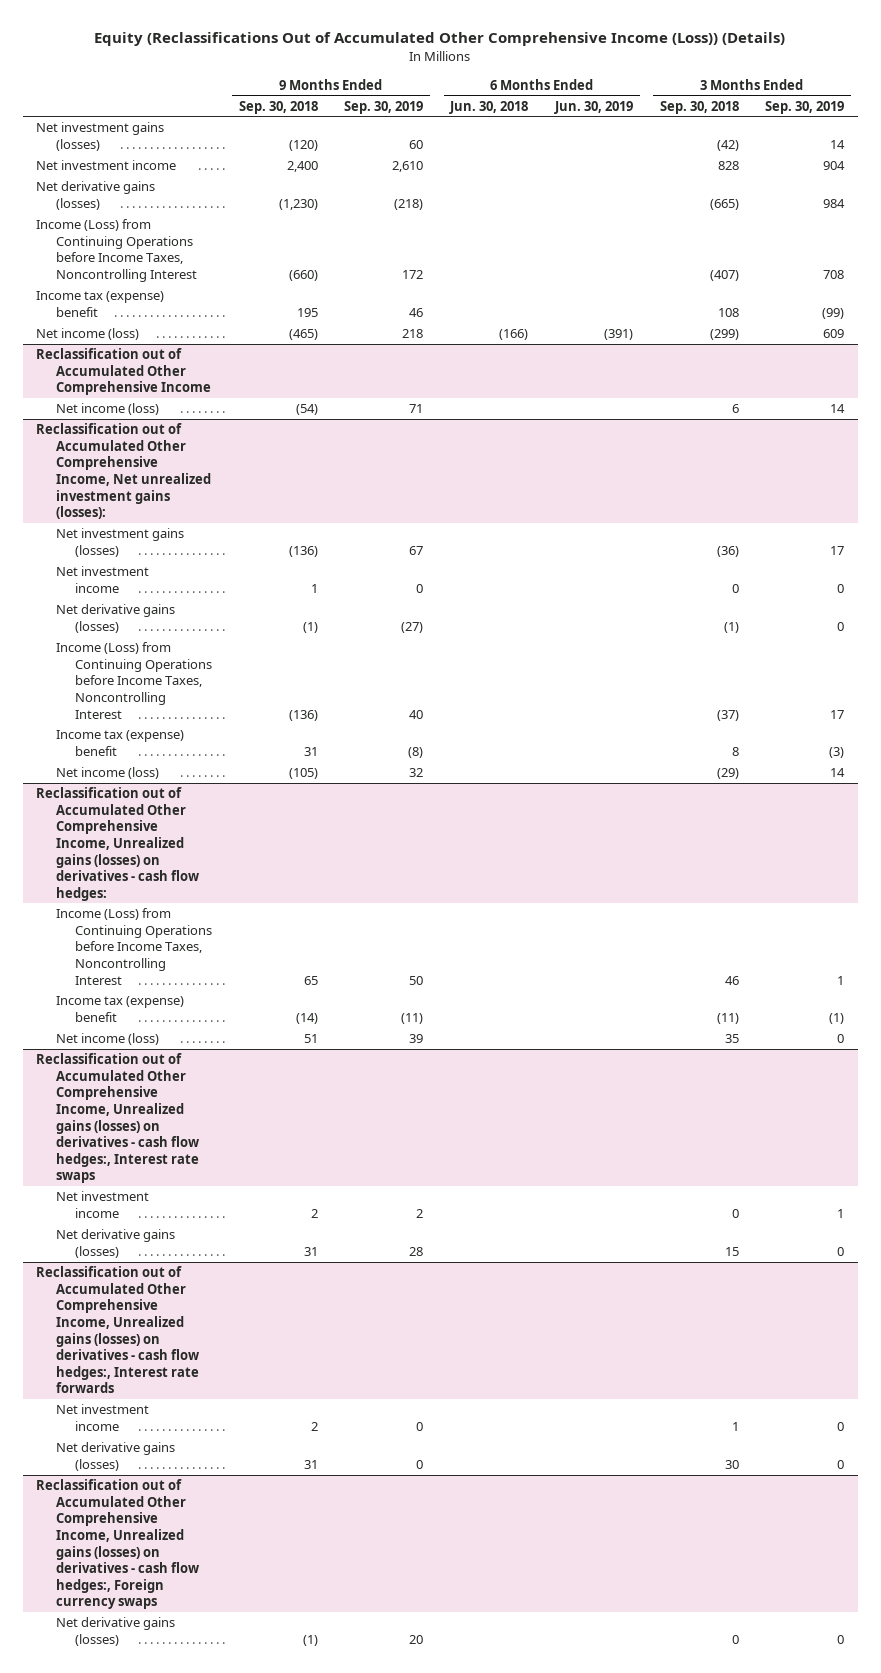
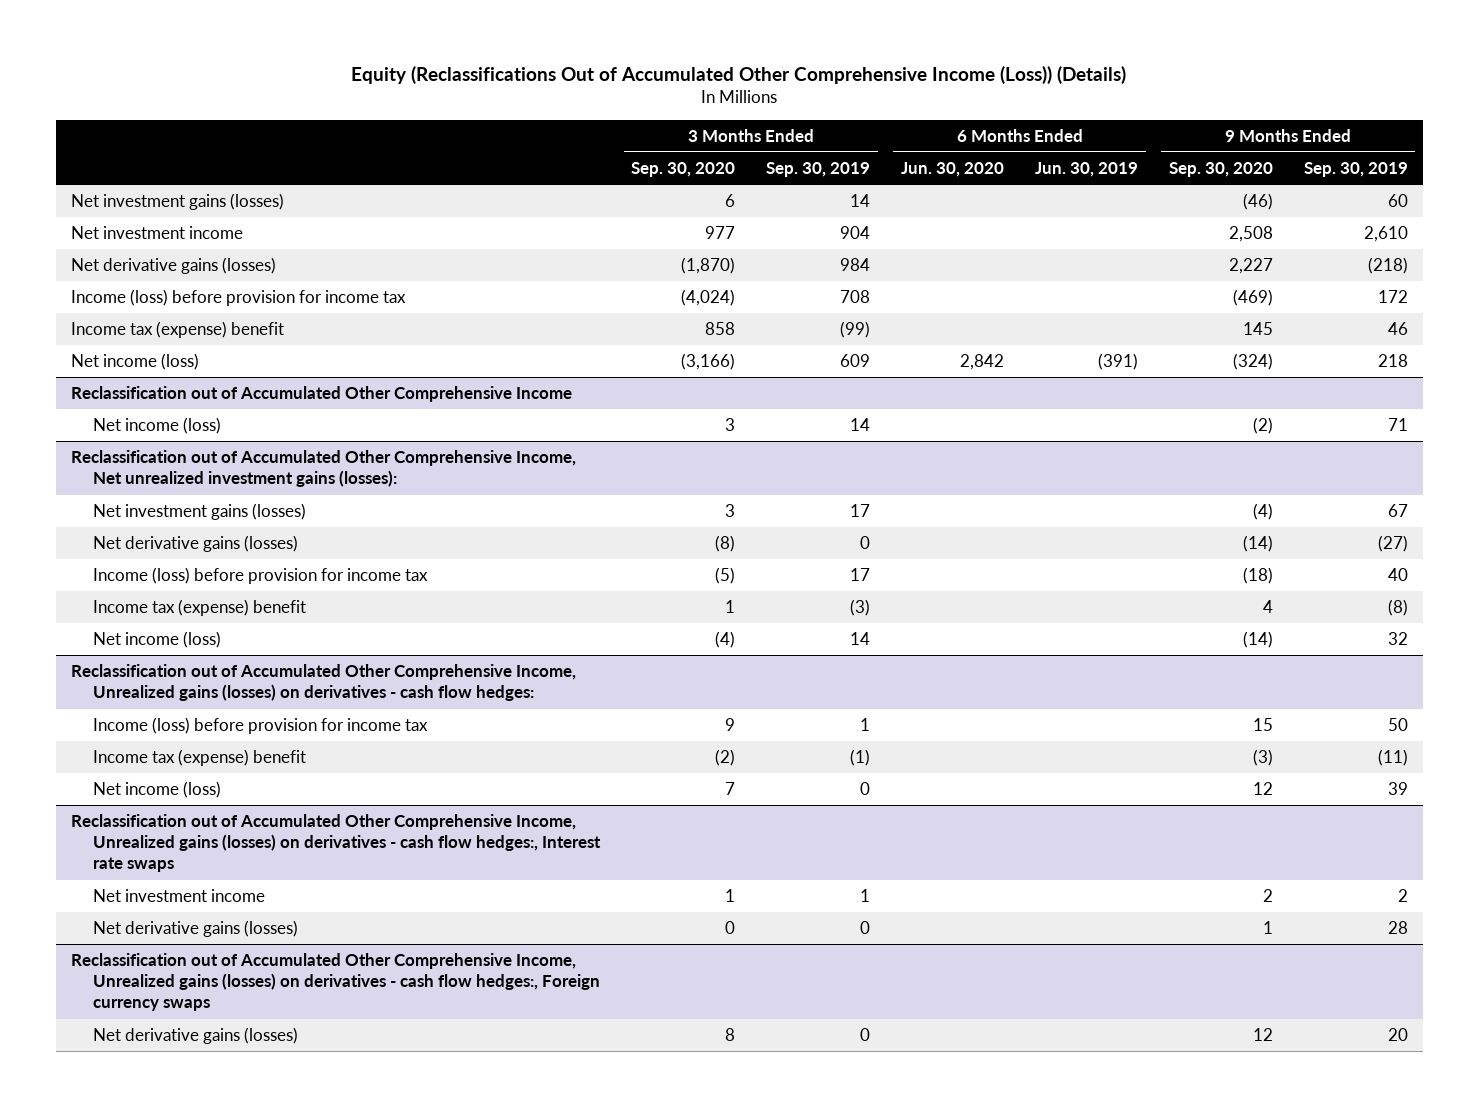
[238,100,318,114] Sep. 30, 2018 -> none
[449,100,529,114] Jun. 30, 2018 -> none
[659,100,739,114] Sep. 30, 2018 -> none
none -> [631,162,736,178] Sep. 30, 2020
none -> [901,162,1005,178] Jun. 30, 2020
none -> [1168,162,1273,178] Sep. 30, 2020
[36,219,197,282] Income (Loss) from Continuing Operations before Income Taxes, Noncontrolling Interest -> [71,289,407,307] Income (loss) before provision for income tax
[55,566,149,593] Net investment income -> none
[55,642,212,719] Income (Loss) from Continuing Operations before Income Taxes, Noncontrolling Interest -> [93,567,429,585] Income (loss) before provision for income tax
[55,908,212,985] Income (Loss) from Continuing Operations before Income Taxes, Noncontrolling Interest -> [93,717,429,735] Income (loss) before provision for income tax
[36,1266,199,1394] Reclassification out of Accumulated Other Comprehensive Income, Unrealized gains (losses) on derivatives - cash flow hedges:, Interest rate forwards -> none
[55,1404,149,1431] Net investment income -> none
[55,1442,175,1471] Net derivative gains (losses) -> none

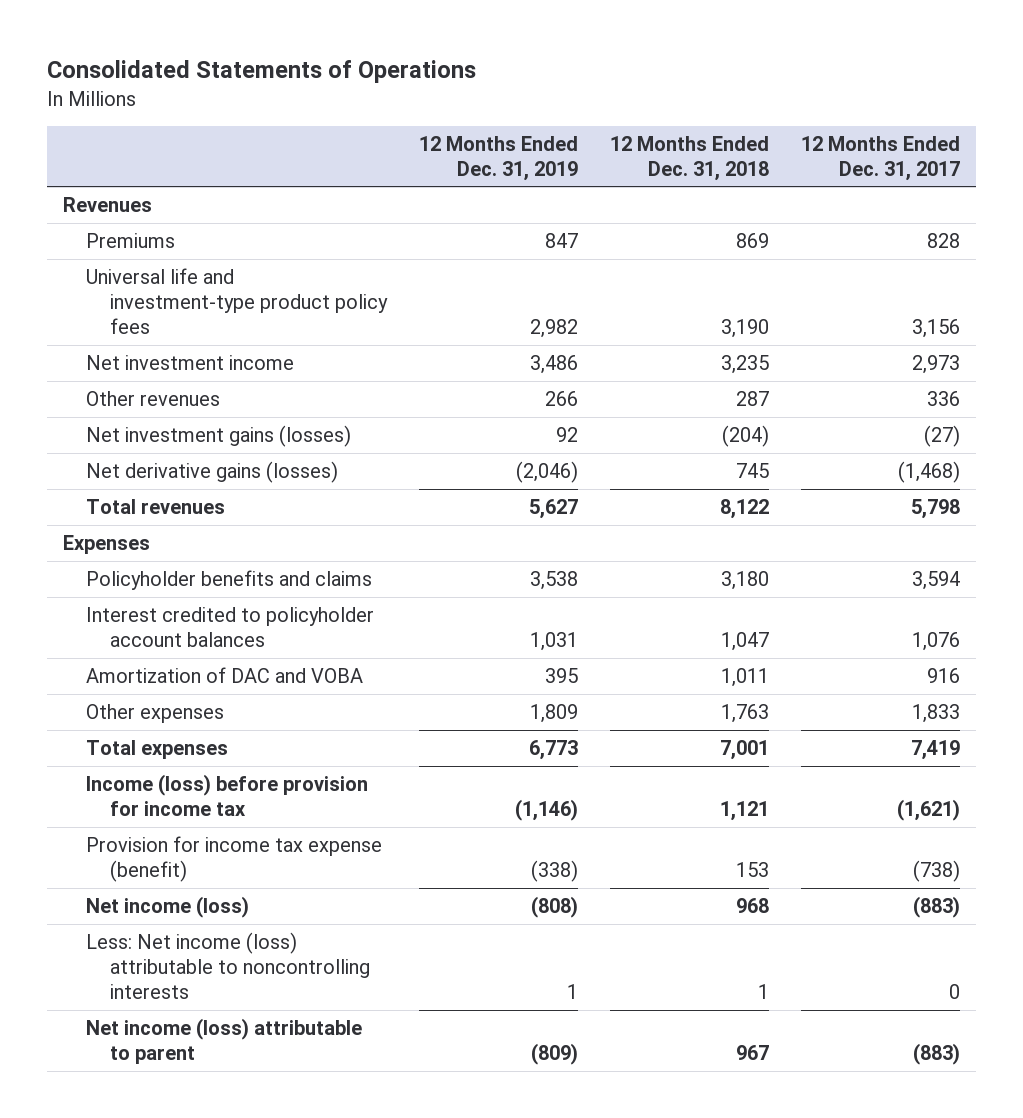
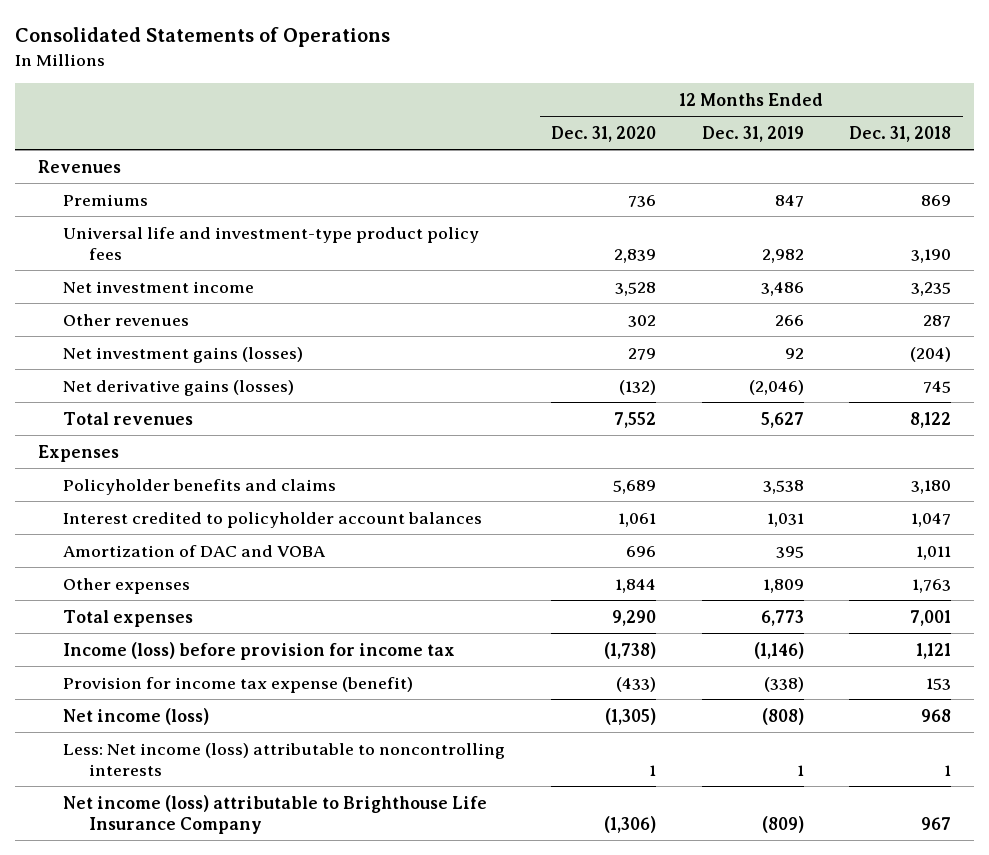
[800,135,960,181] 12 Months Ended Dec. 31, 2017 -> none
none -> [551,125,657,142] Dec. 31, 2020
[86,1017,363,1065] Net income (loss) attributable to parent -> [63,794,488,834] Net income (loss) attributable to Brighthouse Life Insurance Company

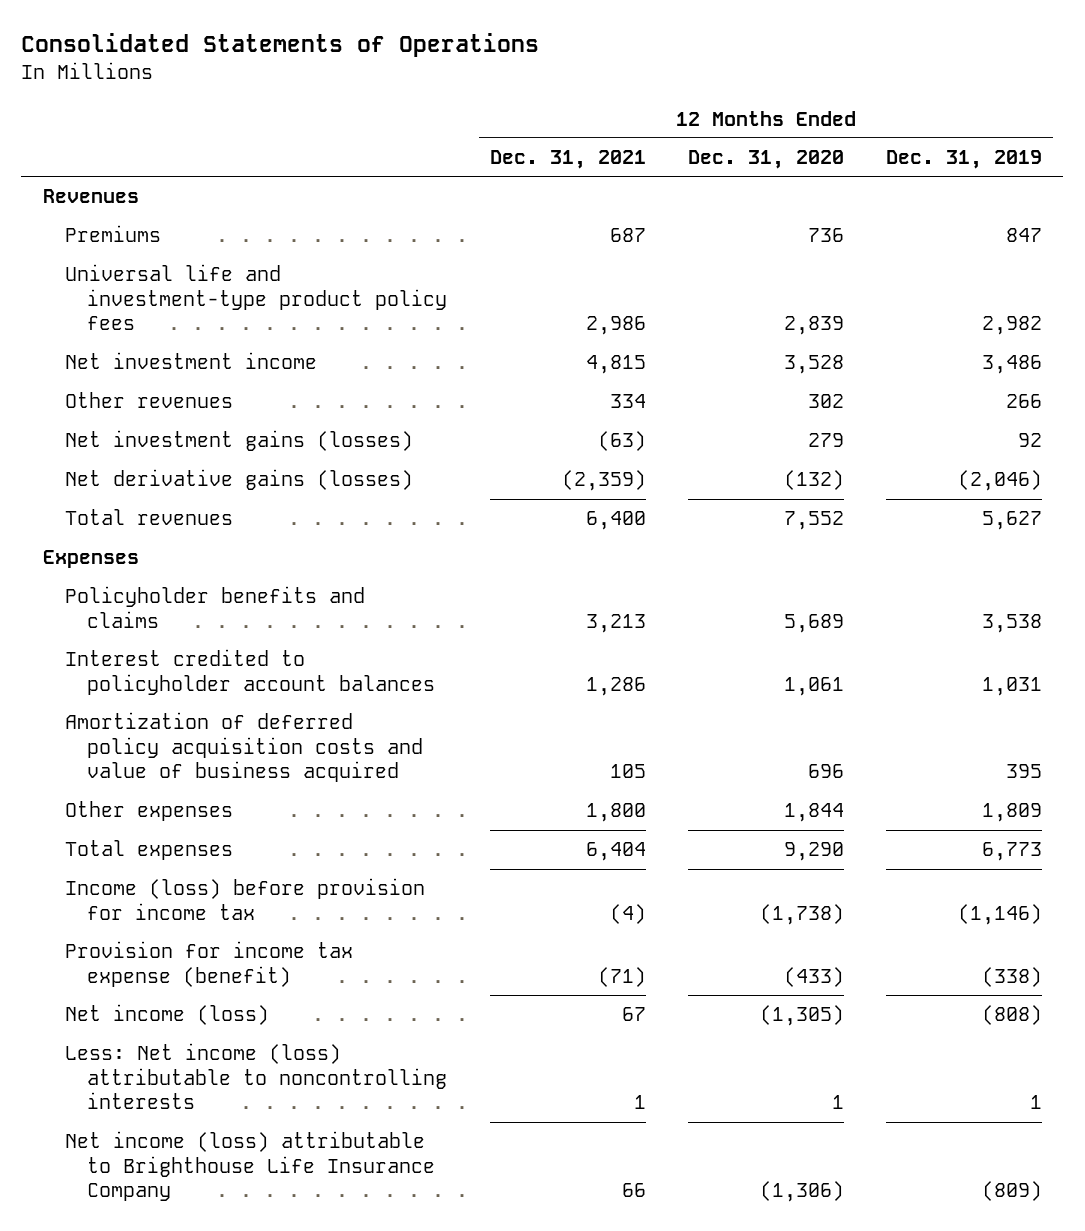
[849,125,952,142] Dec. 31, 2018 -> none
none -> [489,150,646,170] Dec. 31, 2021
[63,544,327,557] Amortization of DAC and VOBA -> [64,712,424,783] Amortization of deferred policy acquisition costs and value of business acquired

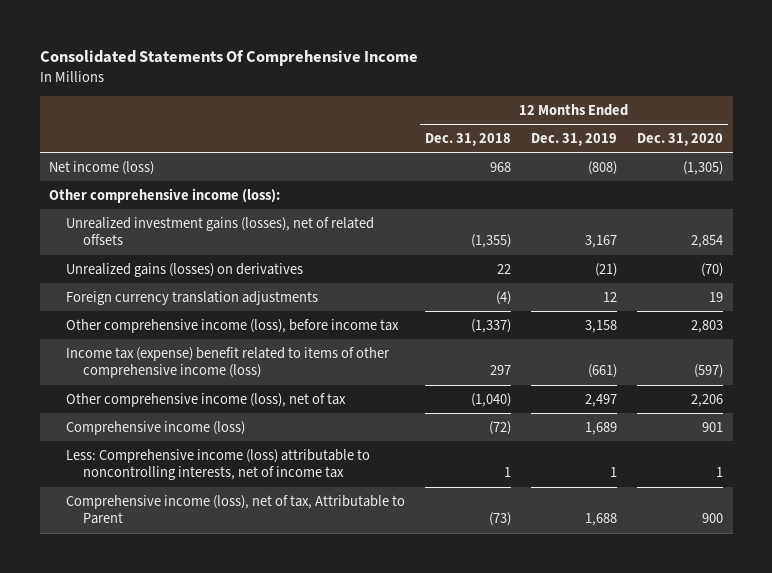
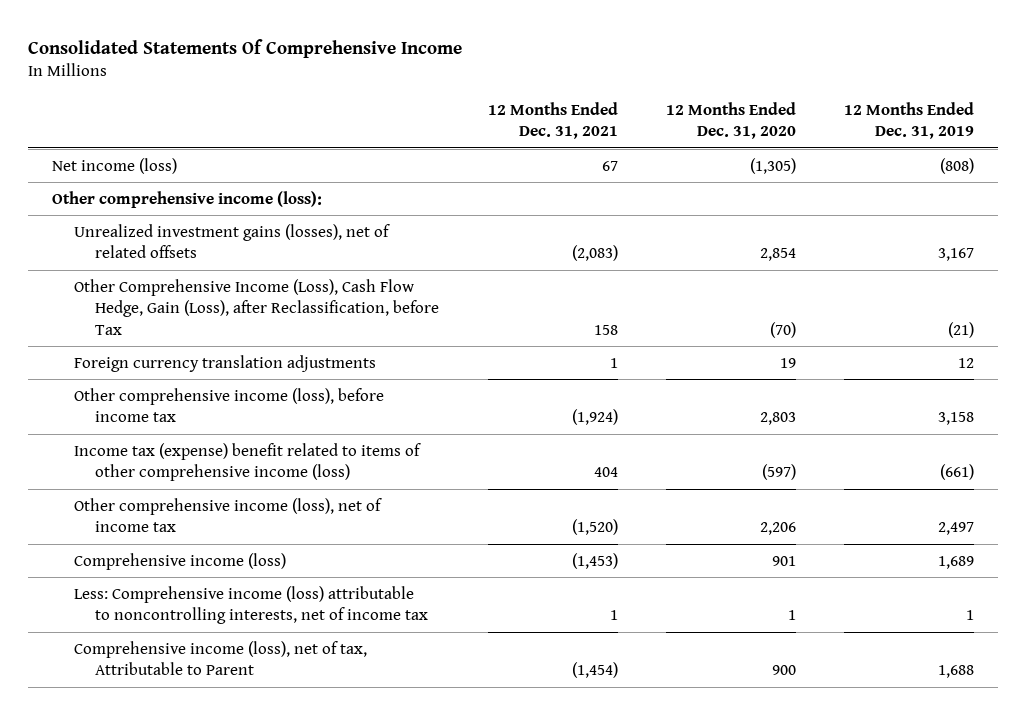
[425,132,512,146] Dec. 31, 2018 -> none
none -> [487,101,618,140] 12 Months Ended Dec. 31, 2021
[66,262,304,277] Unrealized gains (losses) on derivatives -> [73,278,440,335] Other Comprehensive Income (Loss), Cash Flow Hedge, Gain (Loss), after Reclassification, before Tax
[66,392,347,407] Other comprehensive income (loss), net of tax -> [73,497,382,533] Other comprehensive income (loss), net of income tax

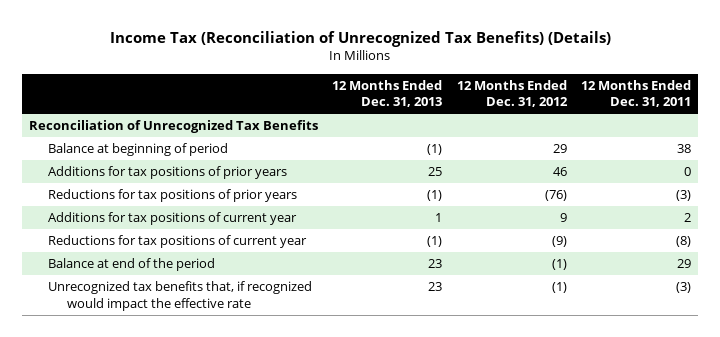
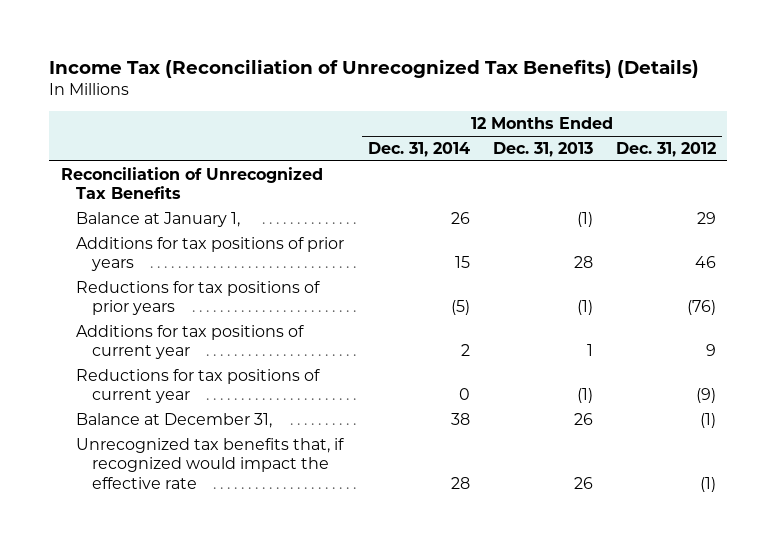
[580,79,691,108] 12 Months Ended Dec. 31, 2011 -> none
none -> [367,141,470,157] Dec. 31, 2014
[48,143,229,157] Balance at beginning of period -> [76,211,241,227] Balance at January 1,
[428,167,443,177] 25 -> [573,256,593,269] 28
[48,258,216,272] Balance at end of the period -> [76,412,273,428] Balance at December 31,
[428,259,443,269] 23 -> [573,412,593,425] 26
[428,282,443,292] 23 -> [573,476,593,489] 26

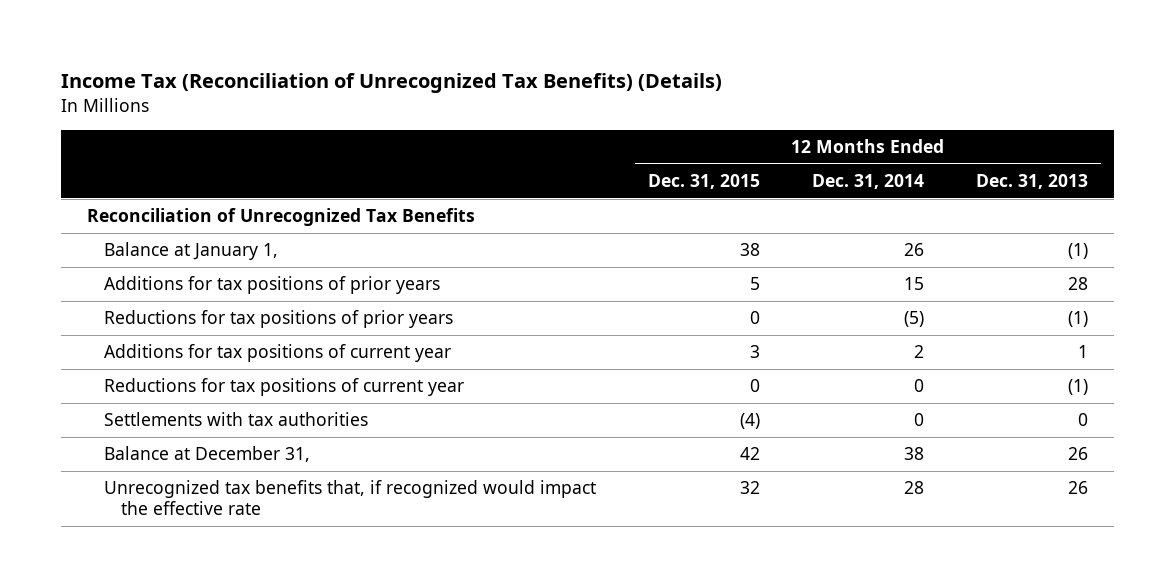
[615,141,716,157] Dec. 31, 2012 -> none
none -> [648,174,761,190] Dec. 31, 2015
none -> [104,412,369,427] Settlements with tax authorities

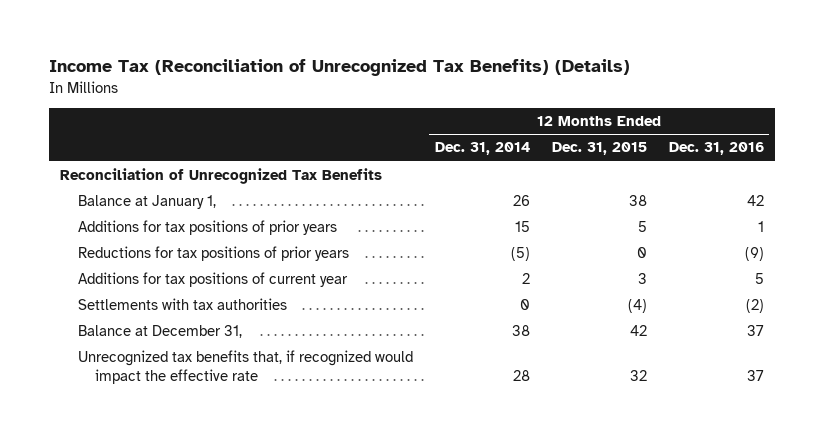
[976,174,1089,190] Dec. 31, 2013 -> none
none -> [668,142,764,156] Dec. 31, 2016
[104,378,465,397] Reductions for tax positions of current year -> none

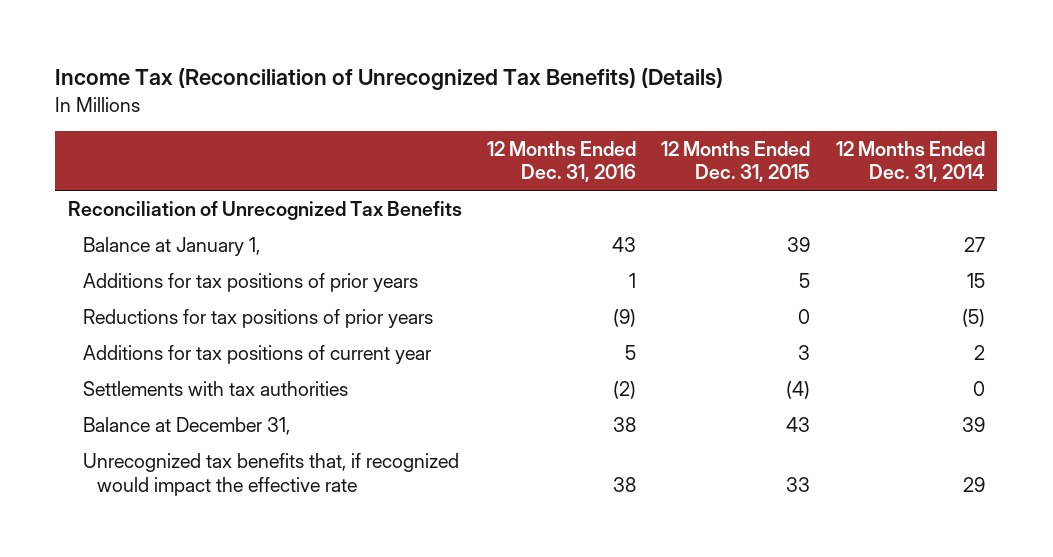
[512,195,530,207] 26 -> [963,236,985,252] 27
[628,195,647,207] 38 -> [787,236,811,252] 39
[746,195,764,207] 42 -> [612,236,637,252] 43
[511,325,530,337] 38 -> [961,416,985,432] 39
[629,325,647,337] 42 -> [786,416,811,432] 43
[746,325,764,337] 37 -> [613,416,637,432] 38
[512,370,530,382] 28 -> [962,476,985,492] 29
[629,370,647,382] 32 -> [786,476,811,492] 33
[746,370,764,382] 37 -> [613,476,637,492] 38

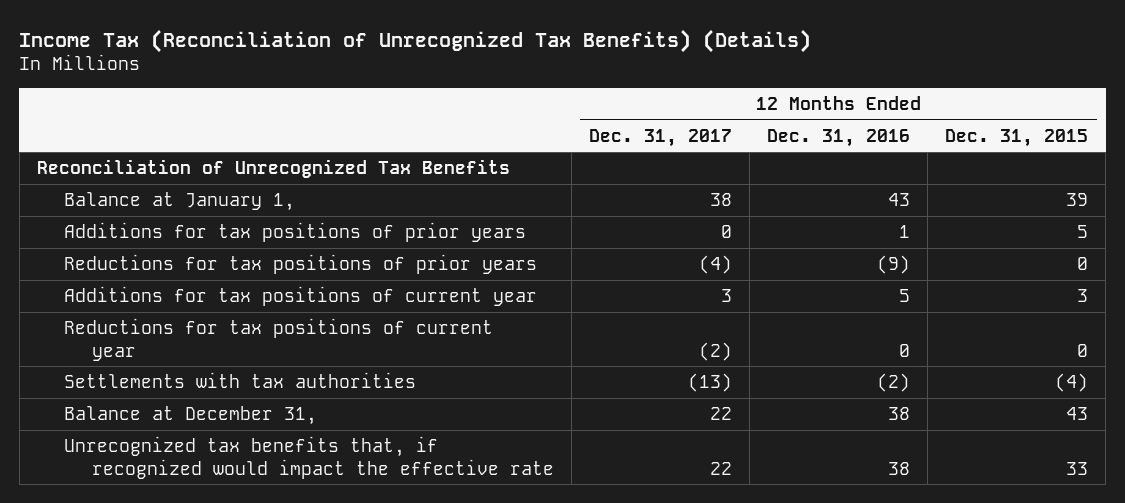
[835,140,985,183] 12 Months Ended Dec. 31, 2014 -> none
none -> [589,128,733,147] Dec. 31, 2017
none -> [64,318,494,361] Reductions for tax positions of current year

